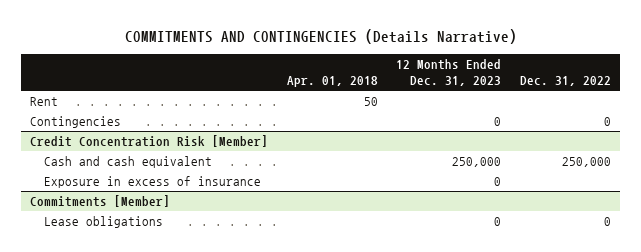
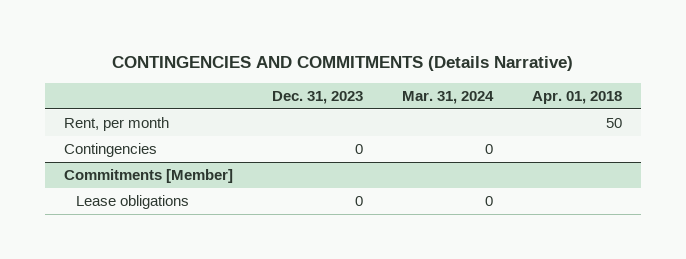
[124,28,517,44] COMMITMENTS AND CONTINGENCIES (Details Narrative) -> [112,56,574,72] CONTINGENCIES AND COMMITMENTS (Details Narrative)
[396,58,502,87] 12 Months Ended Dec. 31, 2023 -> none
[520,76,612,87] Dec. 31, 2022 -> none
none -> [272,91,364,105] Dec. 31, 2023
none -> [402,91,495,105] Mar. 31, 2024
[30,97,59,107] Rent -> [64,117,170,132] Rent, per month
[30,135,269,148] Credit Concentration Risk [Member] -> none
[44,156,213,169] Cash and cash equivalent -> none
[44,176,262,189] Exposure in excess of insurance -> none

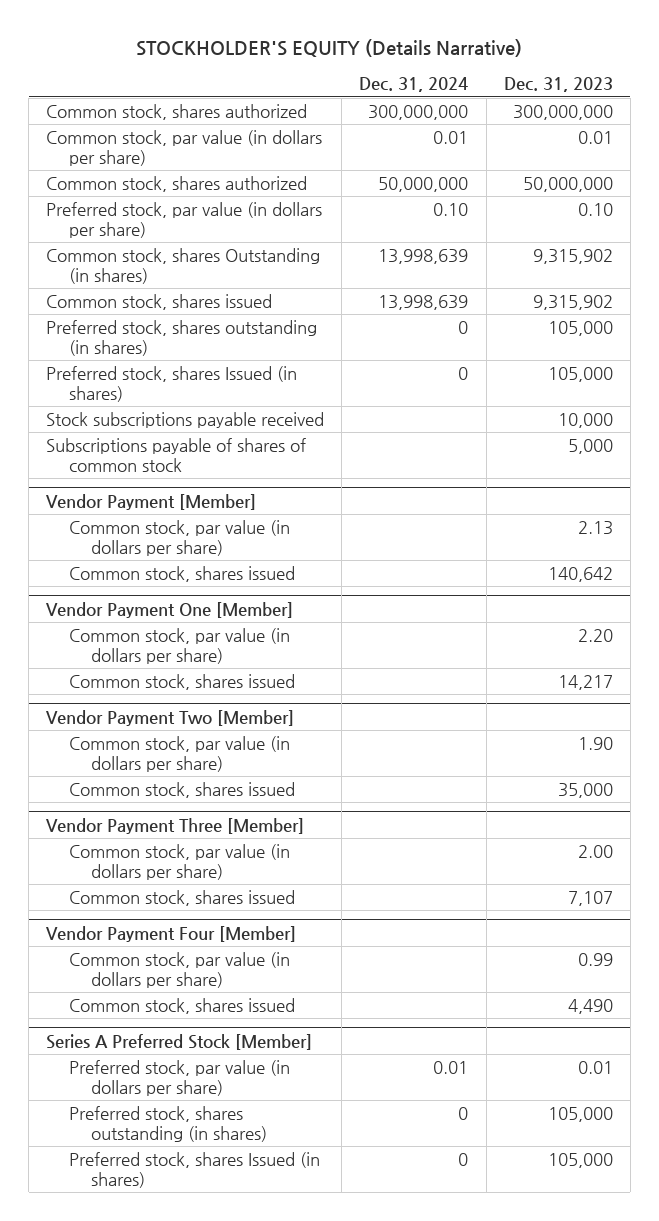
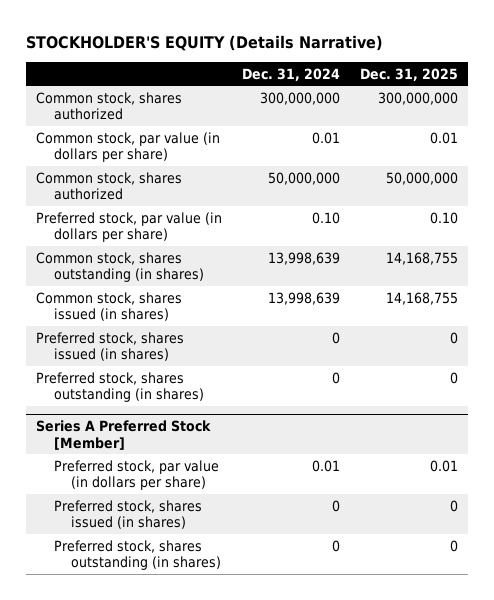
[503,77,613,93] Dec. 31, 2023 -> none
none -> [360,67,459,81] Dec. 31, 2025
[46,247,321,284] Common stock, shares Outstanding (in shares) -> [36,251,204,283] Common stock, shares outstanding (in shares)
[46,293,273,310] Common stock, shares issued -> [36,291,183,322] Common stock, shares issued (in shares)
none -> [36,331,185,362] Preferred stock, shares issued (in shares)
[46,365,298,402] Preferred stock, shares Issued (in shares) -> none
[46,411,325,428] Stock subscriptions payable received -> none
[46,437,307,472] Subscriptions payable of shares of common stock -> none
[46,493,257,510] Vendor Payment [Member] -> none
[68,519,290,556] Common stock, par value (in dollars per share) -> none
[68,565,295,582] Common stock, shares issued -> none
[46,601,294,618] Vendor Payment One [Member] -> none
[68,627,290,664] Common stock, par value (in dollars per share) -> none
[68,673,295,690] Common stock, shares issued -> none
[46,709,295,726] Vendor Payment Two [Member] -> none
[68,735,290,772] Common stock, par value (in dollars per share) -> none
[68,781,295,798] Common stock, shares issued -> none
[46,817,305,834] Vendor Payment Three [Member] -> none
[68,843,290,880] Common stock, par value (in dollars per share) -> none
[68,889,295,906] Common stock, shares issued -> none
[46,925,297,942] Vendor Payment Four [Member] -> none
[68,951,290,988] Common stock, par value (in dollars per share) -> none
[68,997,295,1014] Common stock, shares issued -> none
none -> [53,499,202,530] Preferred stock, shares issued (in shares)
[68,1151,320,1188] Preferred stock, shares Issued (in shares) -> none

